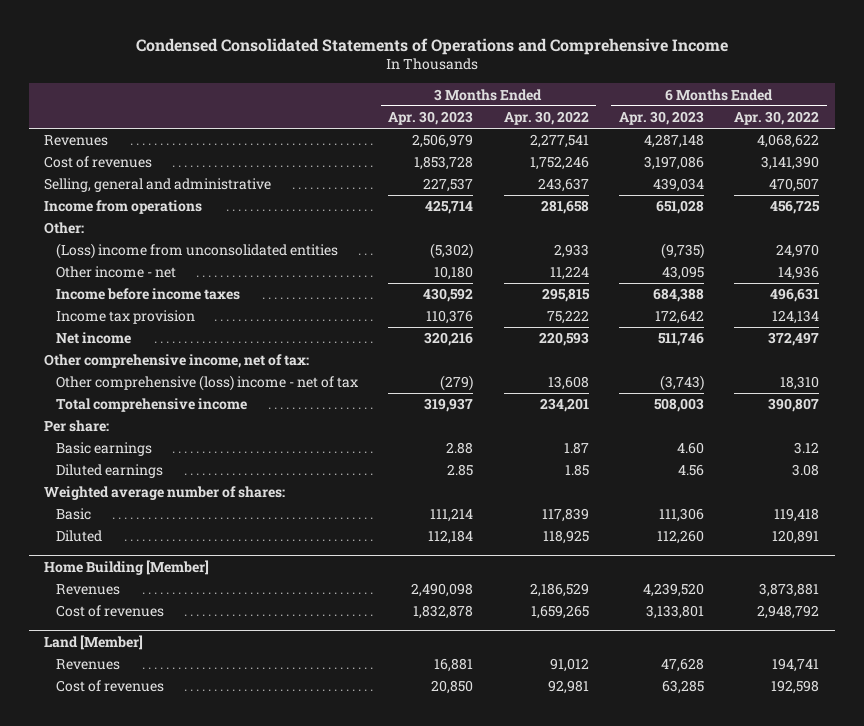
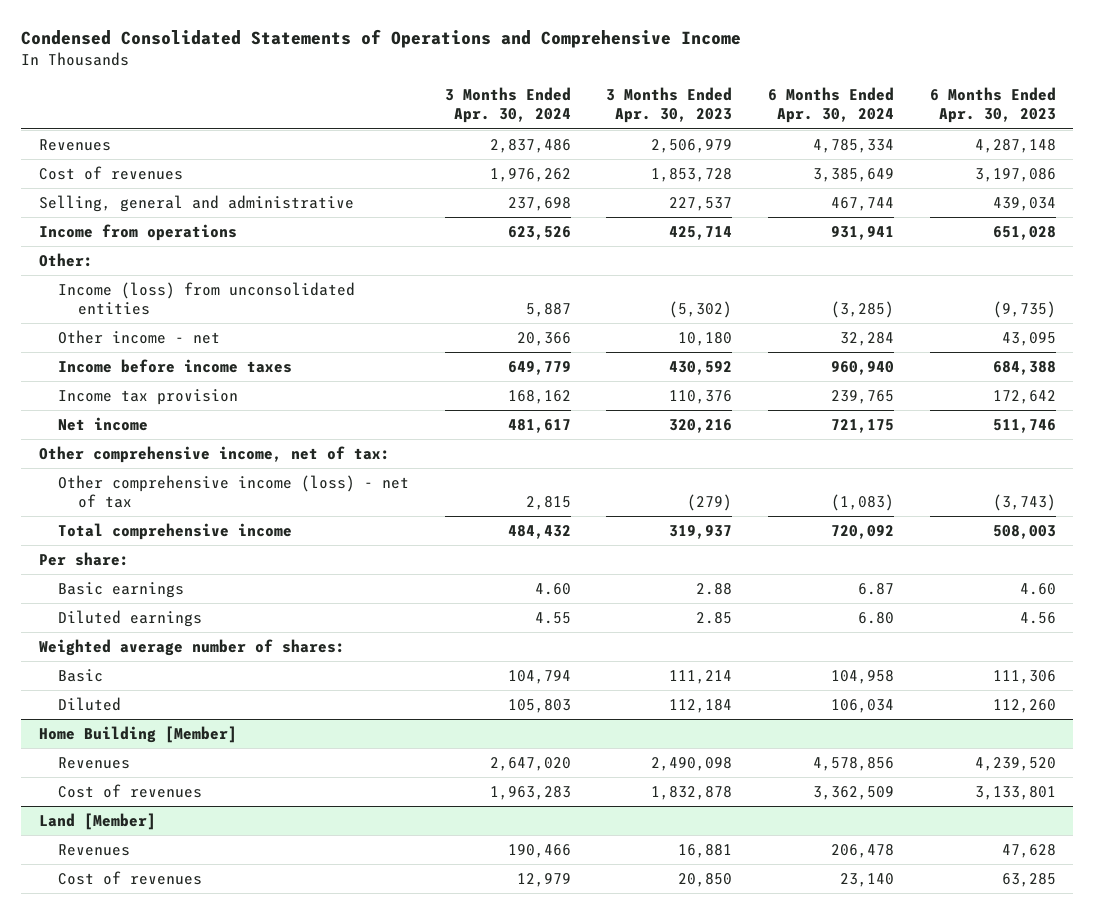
[503,110,589,125] Apr. 30, 2022 -> none
[734,110,820,125] Apr. 30, 2022 -> none
none -> [444,87,571,124] 3 Months Ended Apr. 30, 2024
none -> [768,87,895,124] 6 Months Ended Apr. 30, 2024
[55,243,338,260] (Loss) income from unconsolidated entities -> [58,282,356,315] Income (loss) from unconsolidated entities
[55,375,358,392] Other comprehensive (loss) income - net of tax -> [58,475,410,508] Other comprehensive income (loss) - net of tax

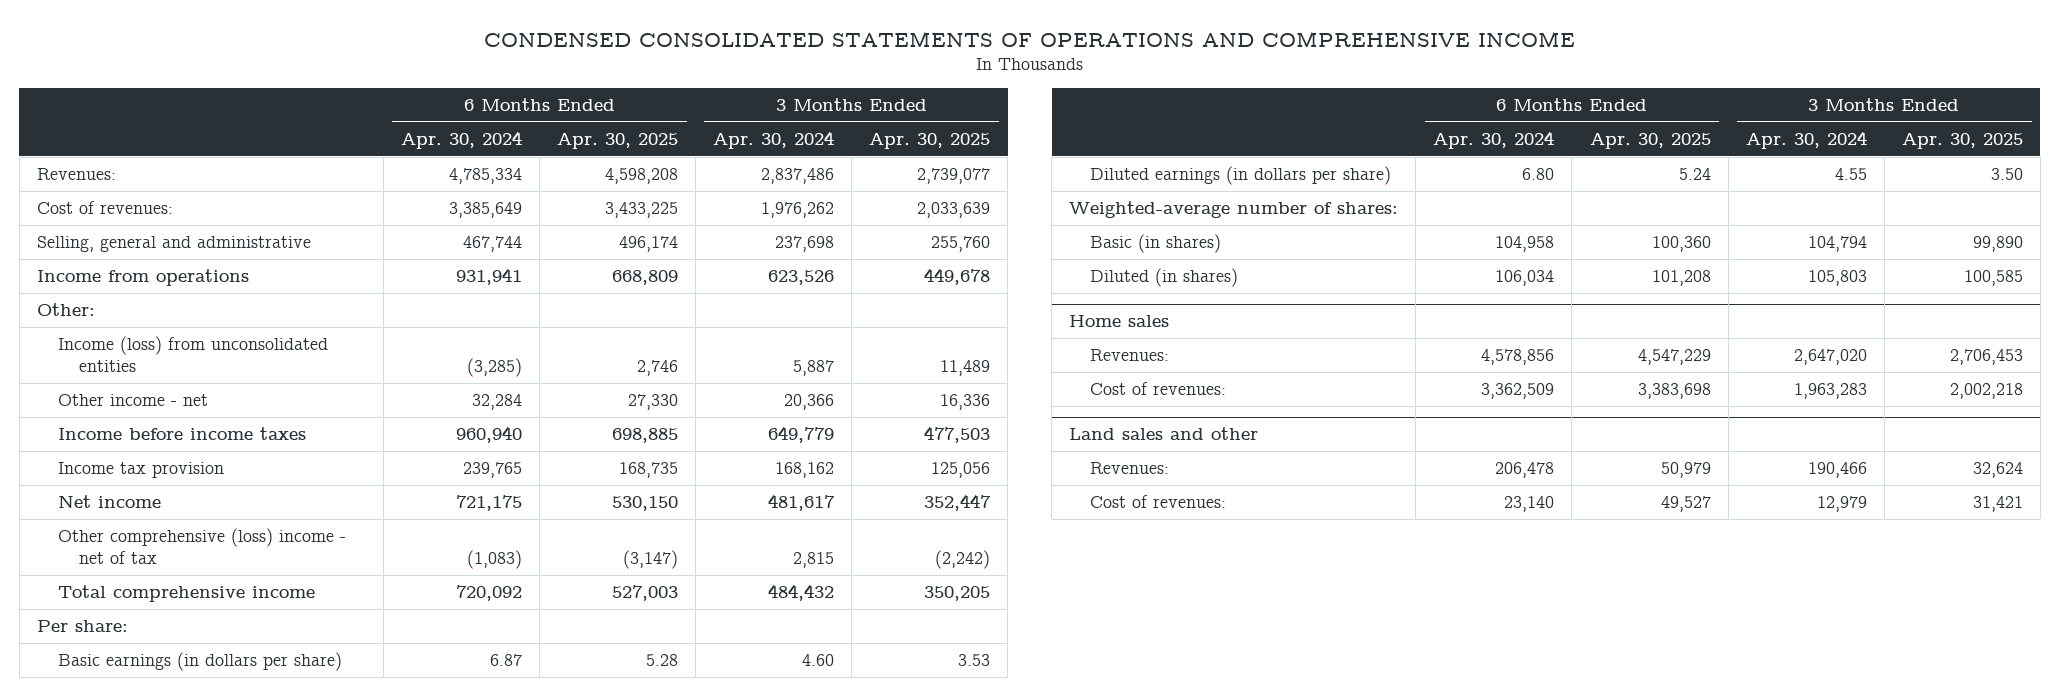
[20,29,741,49] Condensed Consolidated Statements of Operations and Comprehensive Income -> [483,30,1575,47] CONDENSED CONSOLIDATED STATEMENTS OF OPERATIONS AND COMPREHENSIVE INCOME
[606,87,733,124] 3 Months Ended Apr. 30, 2023 -> none
[929,87,1056,124] 6 Months Ended Apr. 30, 2023 -> none
none -> [557,132,679,149] Apr. 30, 2025
none -> [869,132,991,149] Apr. 30, 2025
[38,139,111,152] Revenues -> [36,168,116,181] Revenues:
[38,166,183,181] Cost of revenues -> [36,201,173,215] Cost of revenues:
[38,446,390,464] Other comprehensive income, net of tax: -> none
[58,475,410,508] Other comprehensive income (loss) - net of tax -> [57,528,346,565] Other comprehensive (loss) income - net of tax
[58,582,185,599] Basic earnings -> [57,652,342,672] Basic earnings (in dollars per share)
[58,610,203,628] Diluted earnings -> [1090,166,1392,186] Diluted earnings (in dollars per share)
[38,639,345,657] Weighted average number of shares: -> [1069,201,1399,219] Weighted-average number of shares:
[58,669,104,683] Basic -> [1090,234,1222,254] Basic (in shares)
[58,697,122,712] Diluted -> [1090,268,1239,288] Diluted (in shares)
[38,726,237,744] Home Building [Member] -> [1069,315,1170,328] Home sales
[58,757,131,770] Revenues -> [1090,349,1170,362] Revenues:
[58,784,203,799] Cost of revenues -> [1090,382,1227,396] Cost of revenues:
[38,813,156,831] Land [Member] -> [1069,427,1259,441] Land sales and other
[58,844,131,857] Revenues -> [1090,462,1170,475] Revenues:
[58,871,203,886] Cost of revenues -> [1090,495,1227,509] Cost of revenues:

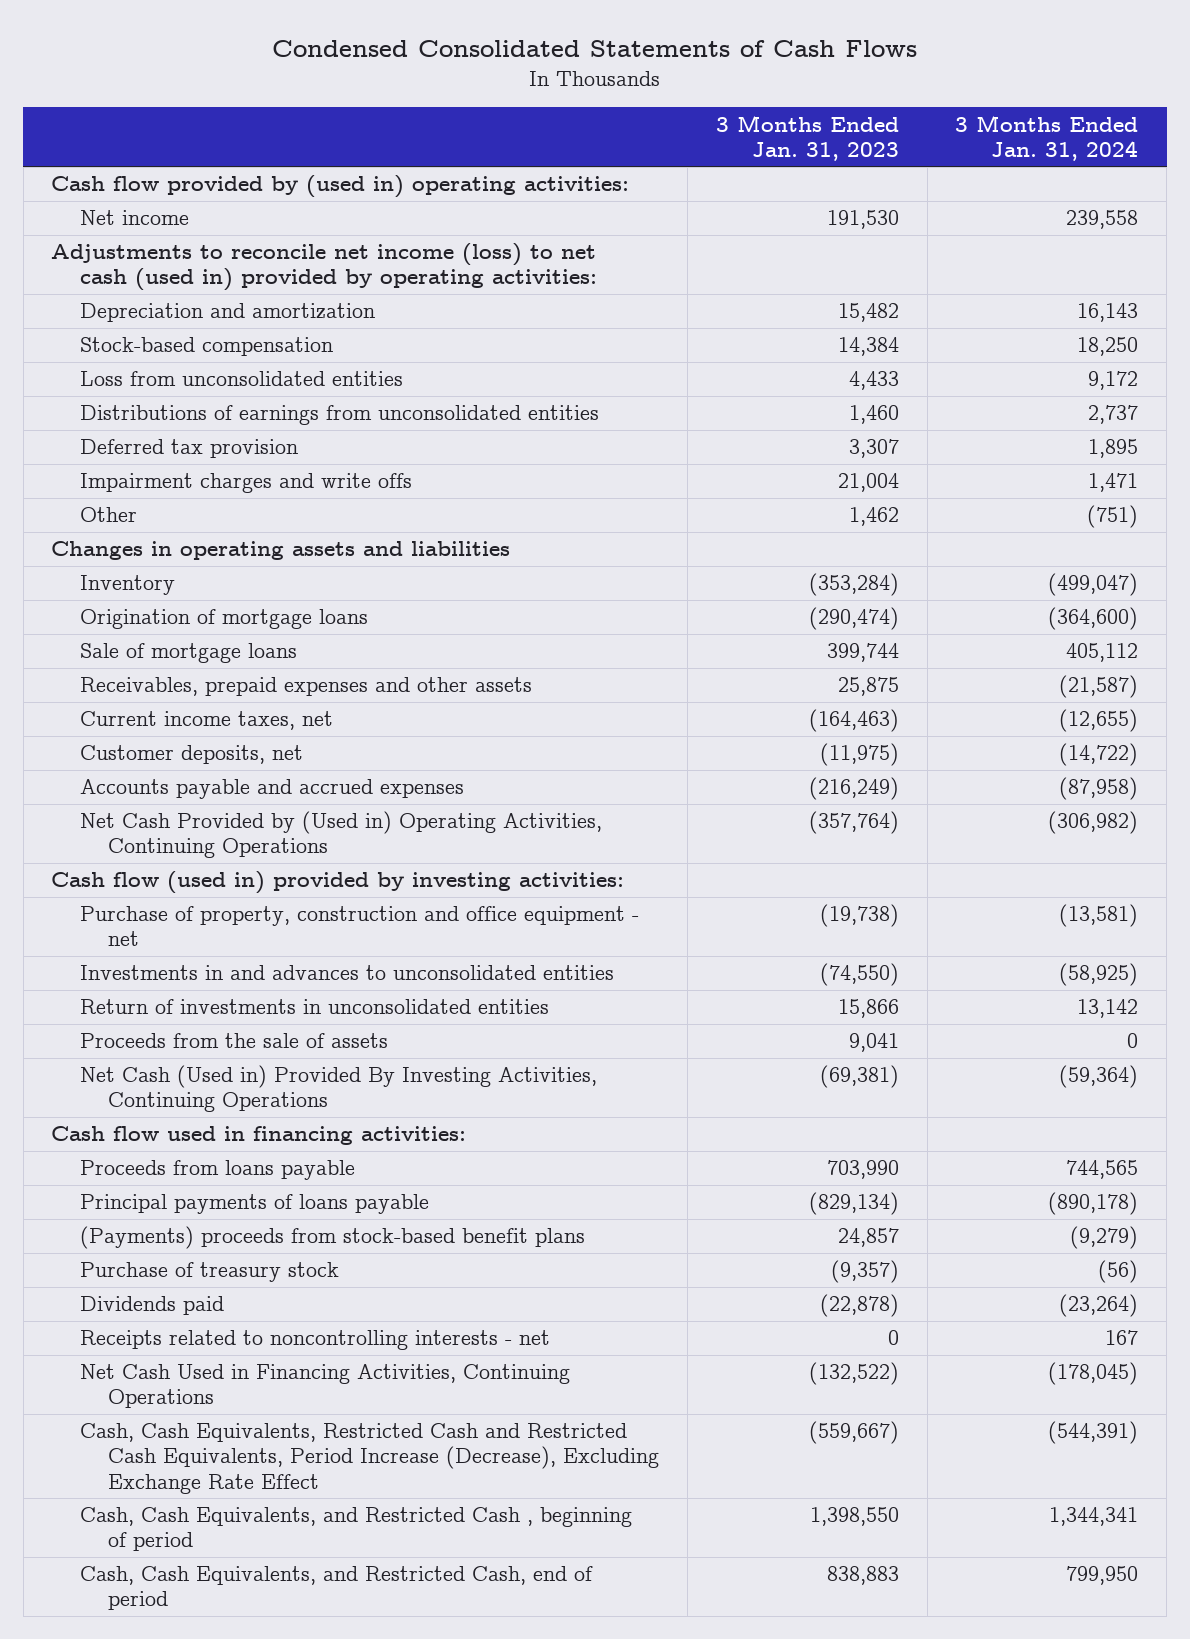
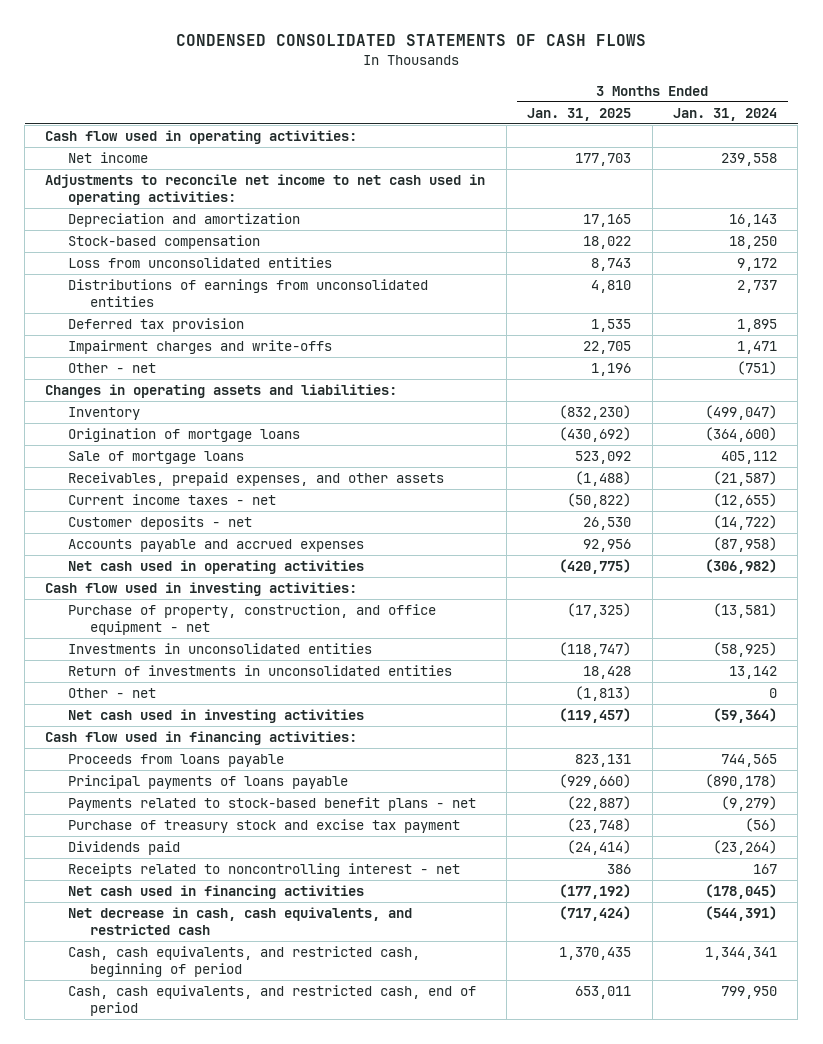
[271,39,917,57] Condensed Consolidated Statements of Cash Flows -> [176,34,647,47] CONDENSED CONSOLIDATED STATEMENTS OF CASH FLOWS
[715,114,899,161] 3 Months Ended Jan. 31, 2023 -> none
none -> [527,107,632,121] Jan. 31, 2025
[51,175,630,199] Cash flow provided by (used in) operating activities: -> [45,130,358,145] Cash flow used in operating activities:
[51,243,597,292] Adjustments to reconcile net income (loss) to net cash (used in) provided by operating activities: -> [45,174,486,206] Adjustments to reconcile net income to net cash used in operating activities:
[79,473,412,494] Impairment charges and write offs -> [67,340,332,355] Impairment charges and write-offs
[79,507,137,523] Other -> [67,363,156,374] Other - net
[51,541,511,561] Changes in operating assets and liabilities -> [45,384,398,399] Changes in operating assets and liabilities:
[79,677,532,697] Receivables, prepaid expenses and other assets -> [67,472,444,487] Receivables, prepaid expenses, and other assets
[79,711,333,731] Current income taxes, net -> [67,494,276,506] Current income taxes - net
[79,745,303,765] Customer deposits, net -> [67,516,252,531] Customer deposits - net
[79,811,602,859] Net Cash Provided by (Used in) Operating Activities, Continuing Operations -> [67,560,364,575] Net cash used in operating activities
[51,871,625,895] Cash flow (used in) provided by investing activities: -> [45,582,358,597] Cash flow used in investing activities:
[79,906,639,947] Purchase of property, construction and office equipment - net -> [67,604,436,636] Purchase of property, construction, and office equipment - net
[79,965,614,981] Investments in and advances to unconsolidated entities -> [67,643,372,655] Investments in unconsolidated entities
[79,1033,388,1049] Proceeds from the sale of assets -> none
none -> [67,688,156,699] Other - net
[79,1065,597,1113] Net Cash (Used in) Provided By Investing Activities, Continuing Operations -> [67,709,364,724] Net cash used in investing activities
[79,1226,585,1250] (Payments) proceeds from stock-based benefit plans -> [67,797,476,812] Payments related to stock-based benefit plans - net
[79,1262,339,1283] Purchase of treasury stock -> [67,819,460,834] Purchase of treasury stock and excise tax payment
[79,1330,550,1351] Receipts related to noncontrolling interests - net -> [67,863,460,878] Receipts related to noncontrolling interest - net
[79,1364,570,1409] Net Cash Used in Financing Activities, Continuing Operations -> [67,885,364,900] Net cash used in financing activities
[79,1423,660,1494] Cash, Cash Equivalents, Restricted Cash and Restricted Cash Equivalents, Period Increase (Decrease), Excluding Exchange Rate Effect -> [67,907,412,936] Net decrease in cash, cash equivalents, and restricted cash
[79,1507,632,1552] Cash, Cash Equivalents, and Restricted Cash , beginning of period -> [67,946,420,978] Cash, cash equivalents, and restricted cash, beginning of period
[79,1566,593,1611] Cash, Cash Equivalents, and Restricted Cash, end of period -> [67,985,476,1017] Cash, cash equivalents, and restricted cash, end of period

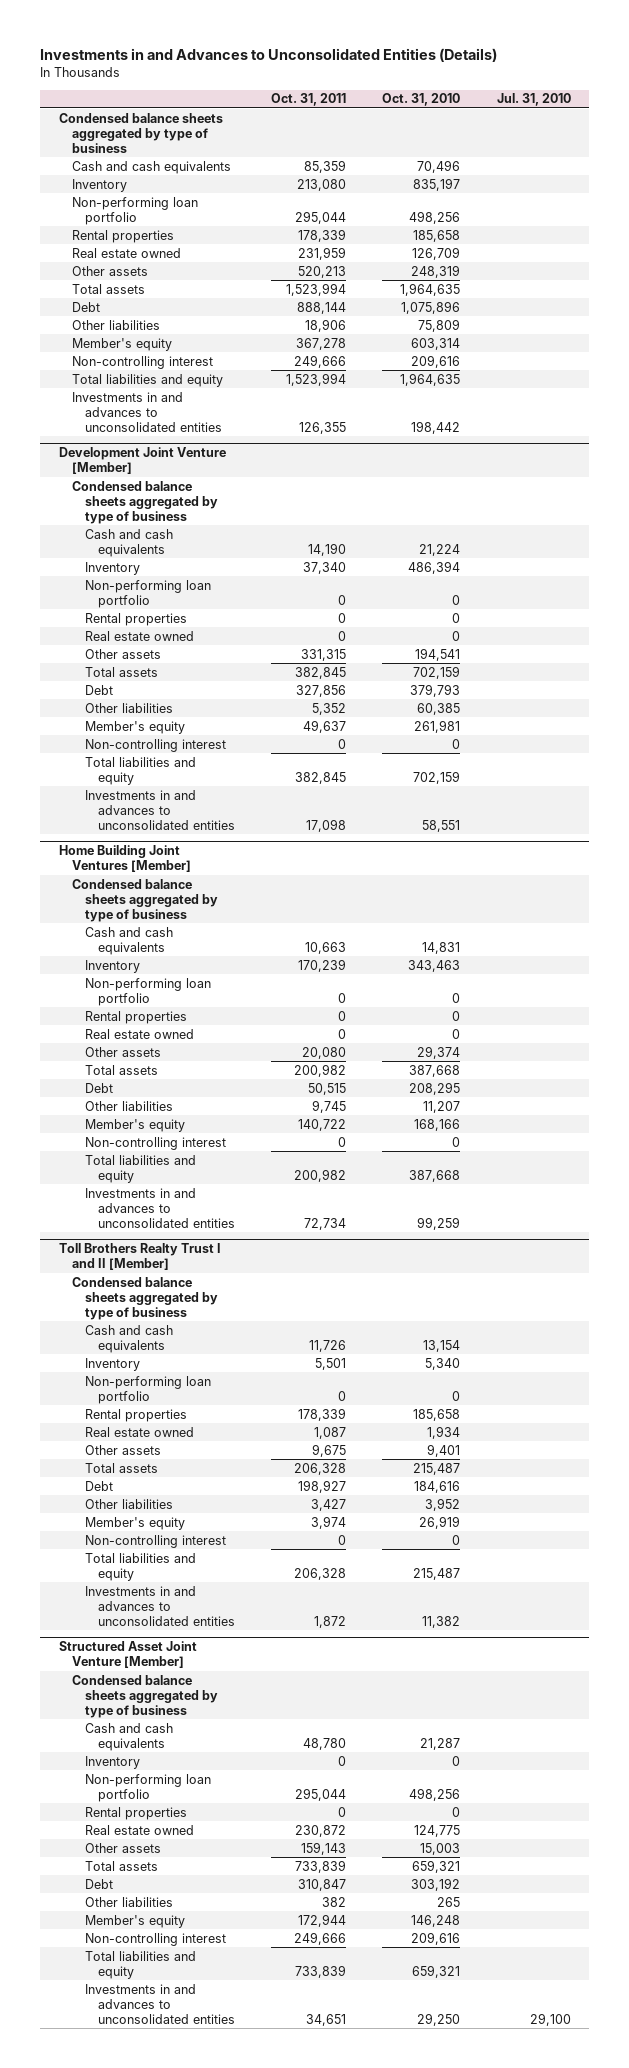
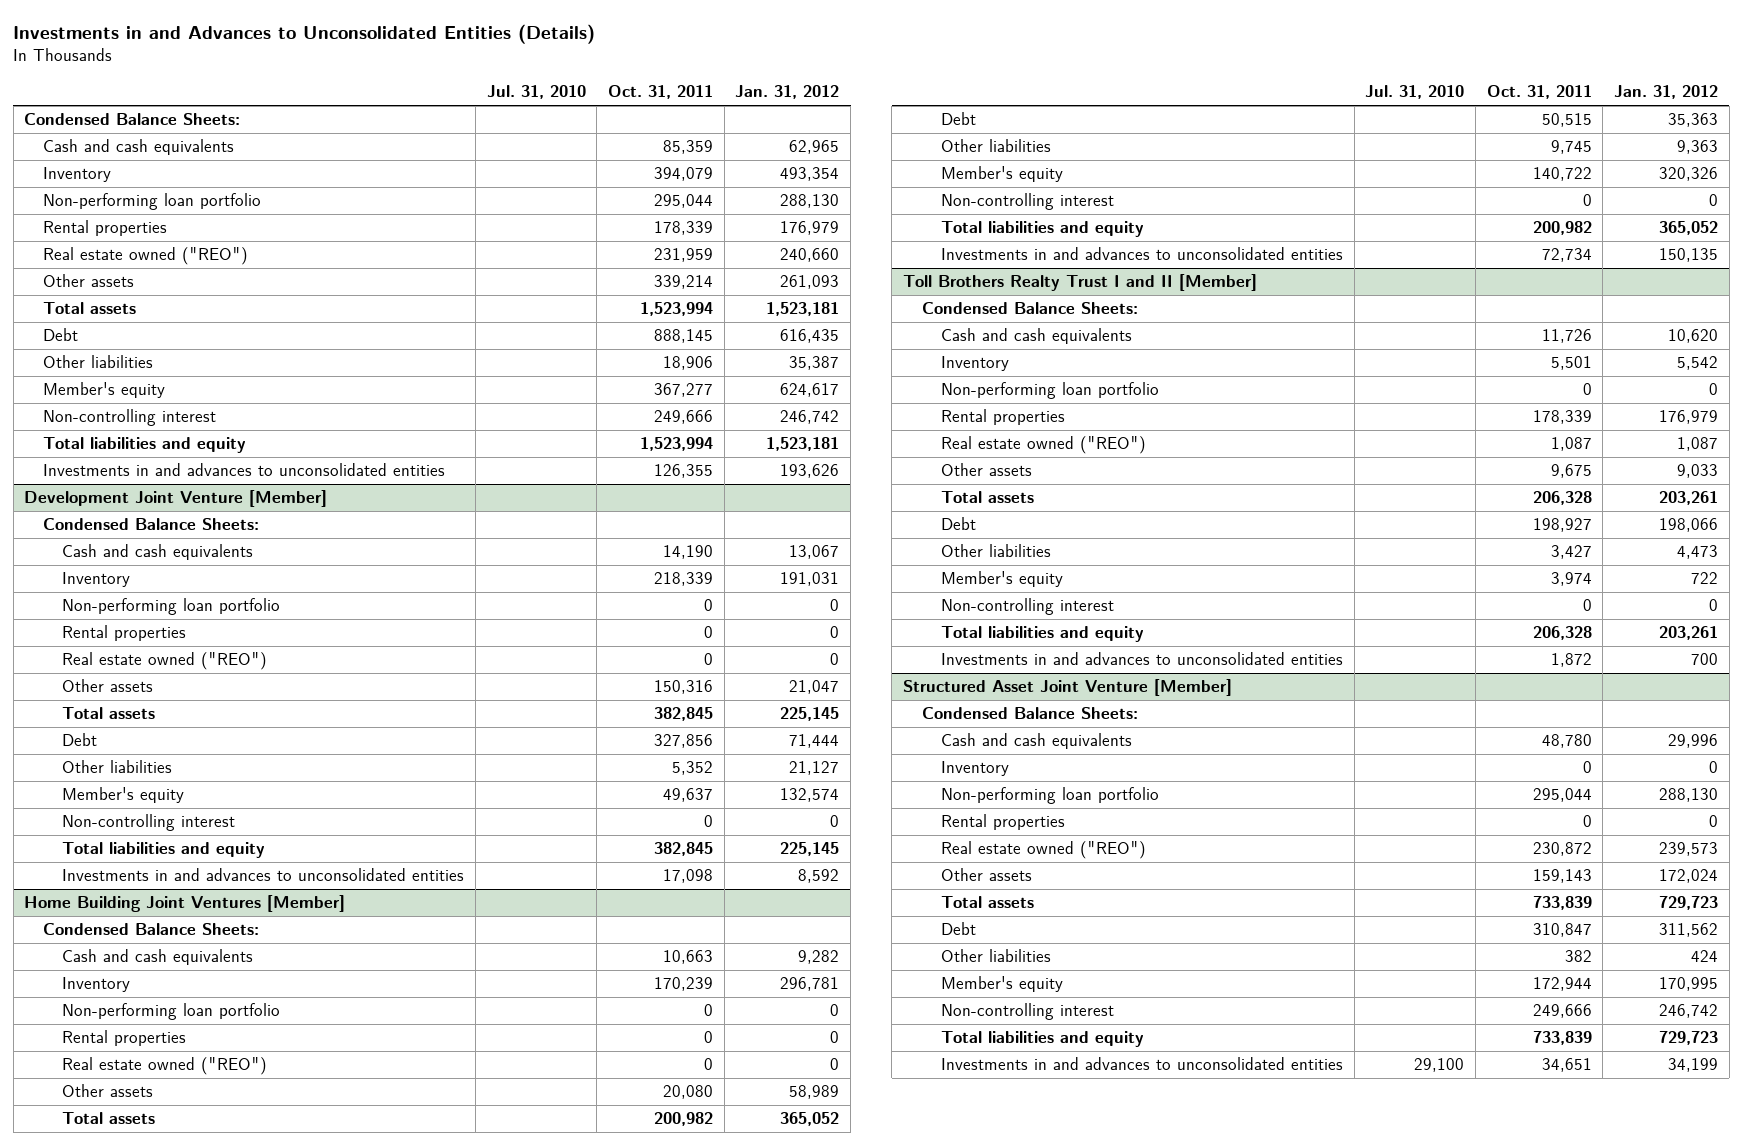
[382,93,461,107] Oct. 31, 2010 -> none
none -> [735,85,840,100] Jan. 31, 2012
[58,112,223,153] Condensed balance sheets aggregated by type of business -> [24,113,241,126] Condensed Balance Sheets:
[297,178,347,191] 213,080 -> [654,167,714,182] 394,079
[71,247,181,258] Real estate owned -> [43,247,249,266] Real estate owned ("REO")
[298,265,347,278] 520,213 -> [654,275,714,290] 339,214
[297,301,347,314] 888,144 -> [654,329,714,344] 888,145
[296,337,347,350] 367,278 -> [654,383,714,398] 367,277
[71,480,218,524] Condensed balance sheets aggregated by type of business -> [43,518,260,531] Condensed Balance Sheets:
[303,561,347,574] 37,340 -> [654,572,714,587] 218,339
[84,630,194,641] Real estate owned -> [62,652,268,671] Real estate owned ("REO")
[301,648,347,661] 331,315 -> [654,680,714,695] 150,316
[71,878,218,922] Condensed balance sheets aggregated by type of business -> [43,923,260,936] Condensed Balance Sheets:
[84,1028,194,1039] Real estate owned -> [62,1057,268,1076] Real estate owned ("REO")
[71,1276,218,1320] Condensed balance sheets aggregated by type of business -> [922,302,1139,315] Condensed Balance Sheets:
[84,1426,194,1437] Real estate owned -> [941,436,1147,455] Real estate owned ("REO")
[71,1674,218,1718] Condensed balance sheets aggregated by type of business -> [922,707,1139,720] Condensed Balance Sheets:
[84,1824,194,1835] Real estate owned -> [941,841,1147,860] Real estate owned ("REO")

